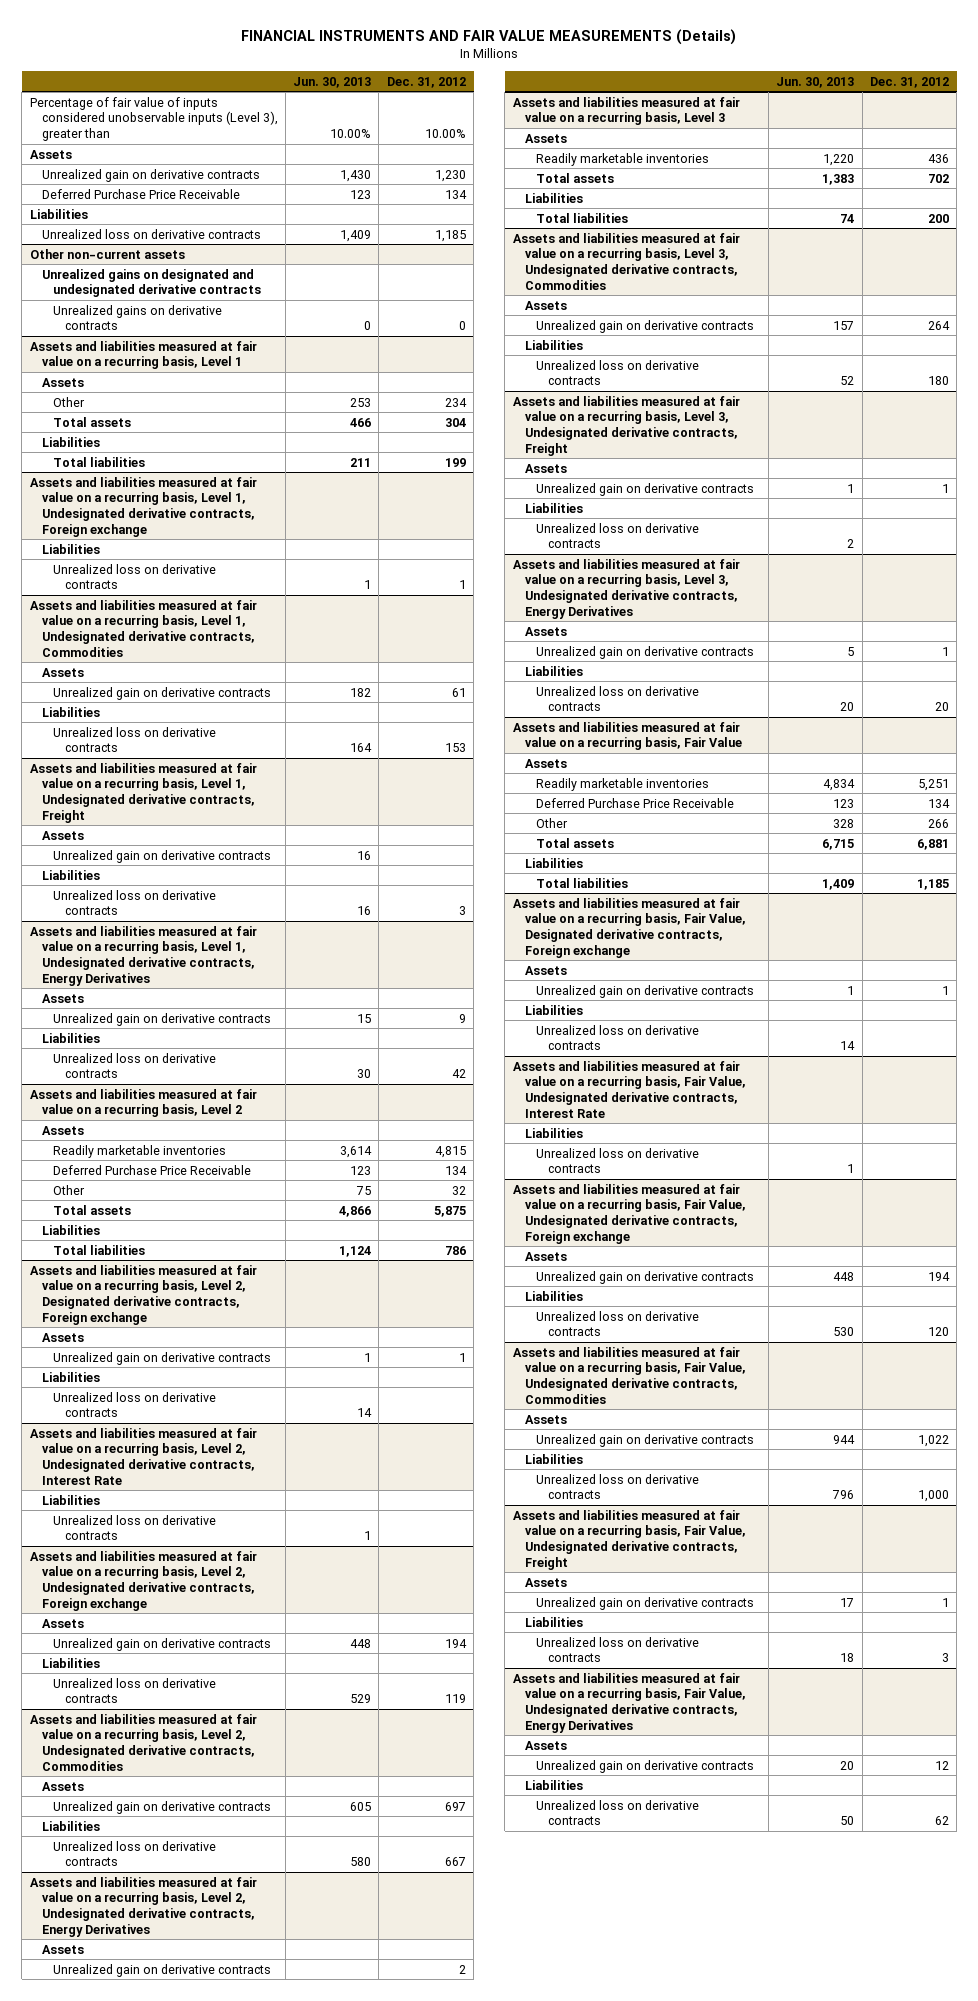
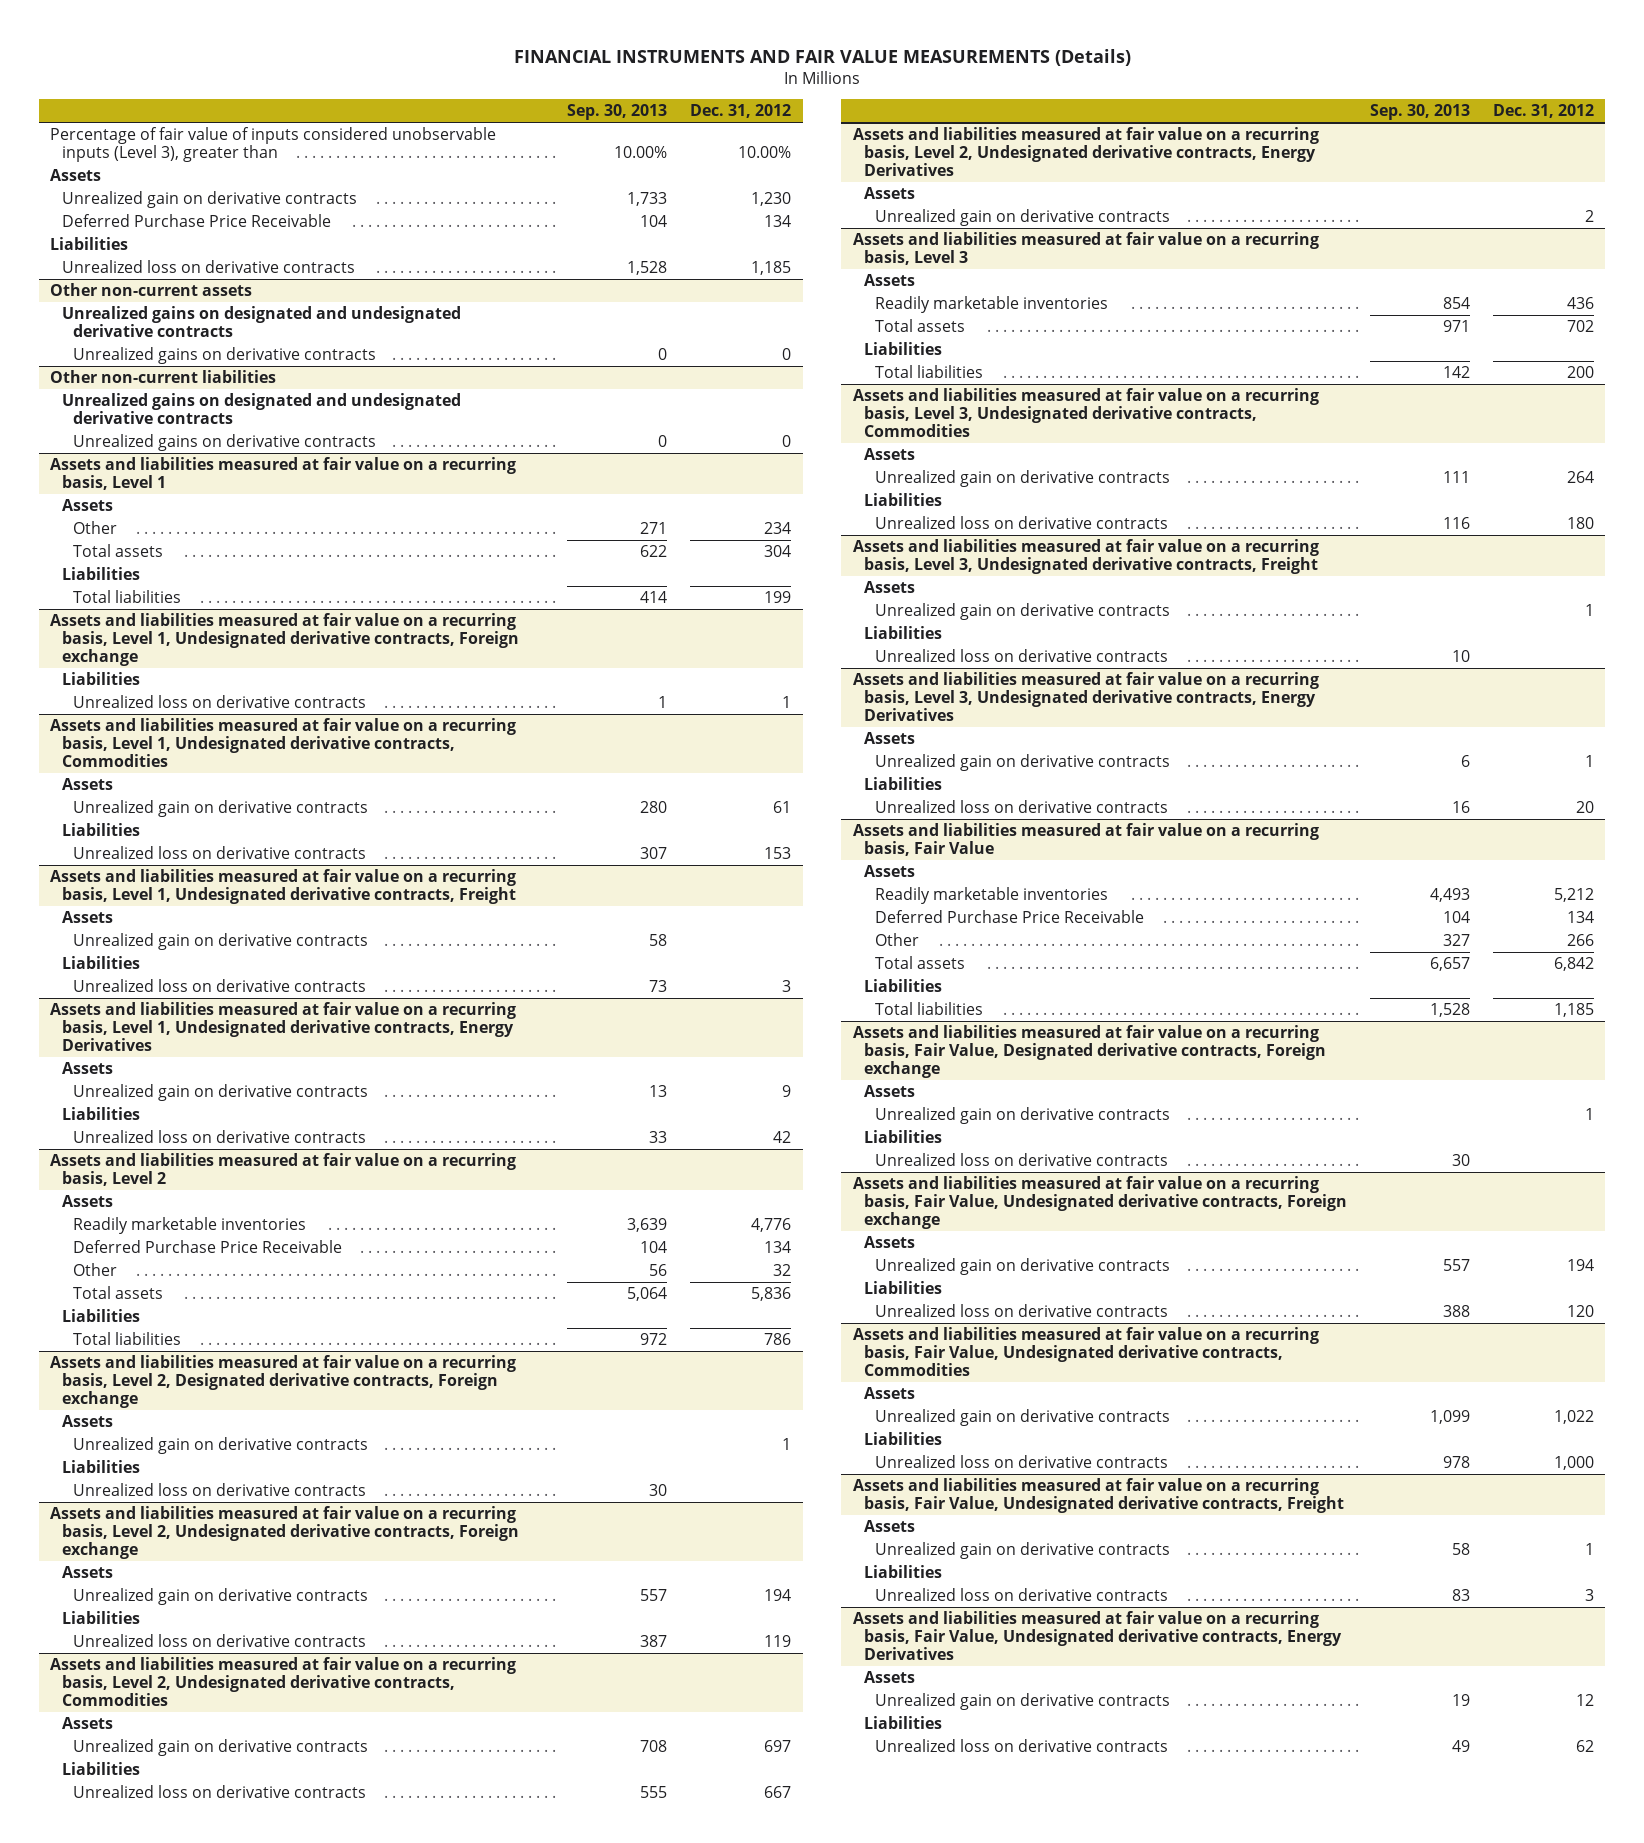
[293,76,372,88] Jun. 30, 2013 -> none
none -> [567,104,668,121] Sep. 30, 2013
none -> [50,369,277,383] Other non-current liabilities
none -> [61,392,461,424] Unrealized gains on designated and undesignated derivative contracts
none -> [72,433,376,451] Unrealized gains on derivative contracts
[434,1145,466,1158] 4,815 -> [751,1217,792,1232] 4,776
[433,1205,466,1217] 5,875 -> [751,1286,792,1301] 5,836
[29,1427,257,1485] Assets and liabilities measured at fair value on a recurring basis, Level 2, Undesignated derivative contracts, Interest Rate -> none
[41,1494,100,1505] Liabilities -> none
[53,1514,217,1541] Unrealized loss on derivative contracts -> none
[917,778,949,791] 5,251 -> [1553,887,1594,902] 5,212
[916,838,949,850] 6,881 -> [1553,956,1594,971] 6,842
[512,1060,746,1118] Assets and liabilities measured at fair value on a recurring basis, Fair Value, Undesignated derivative contracts, Interest Rate -> none
[524,1127,583,1138] Liabilities -> none
[536,1147,700,1174] Unrealized loss on derivative contracts -> none

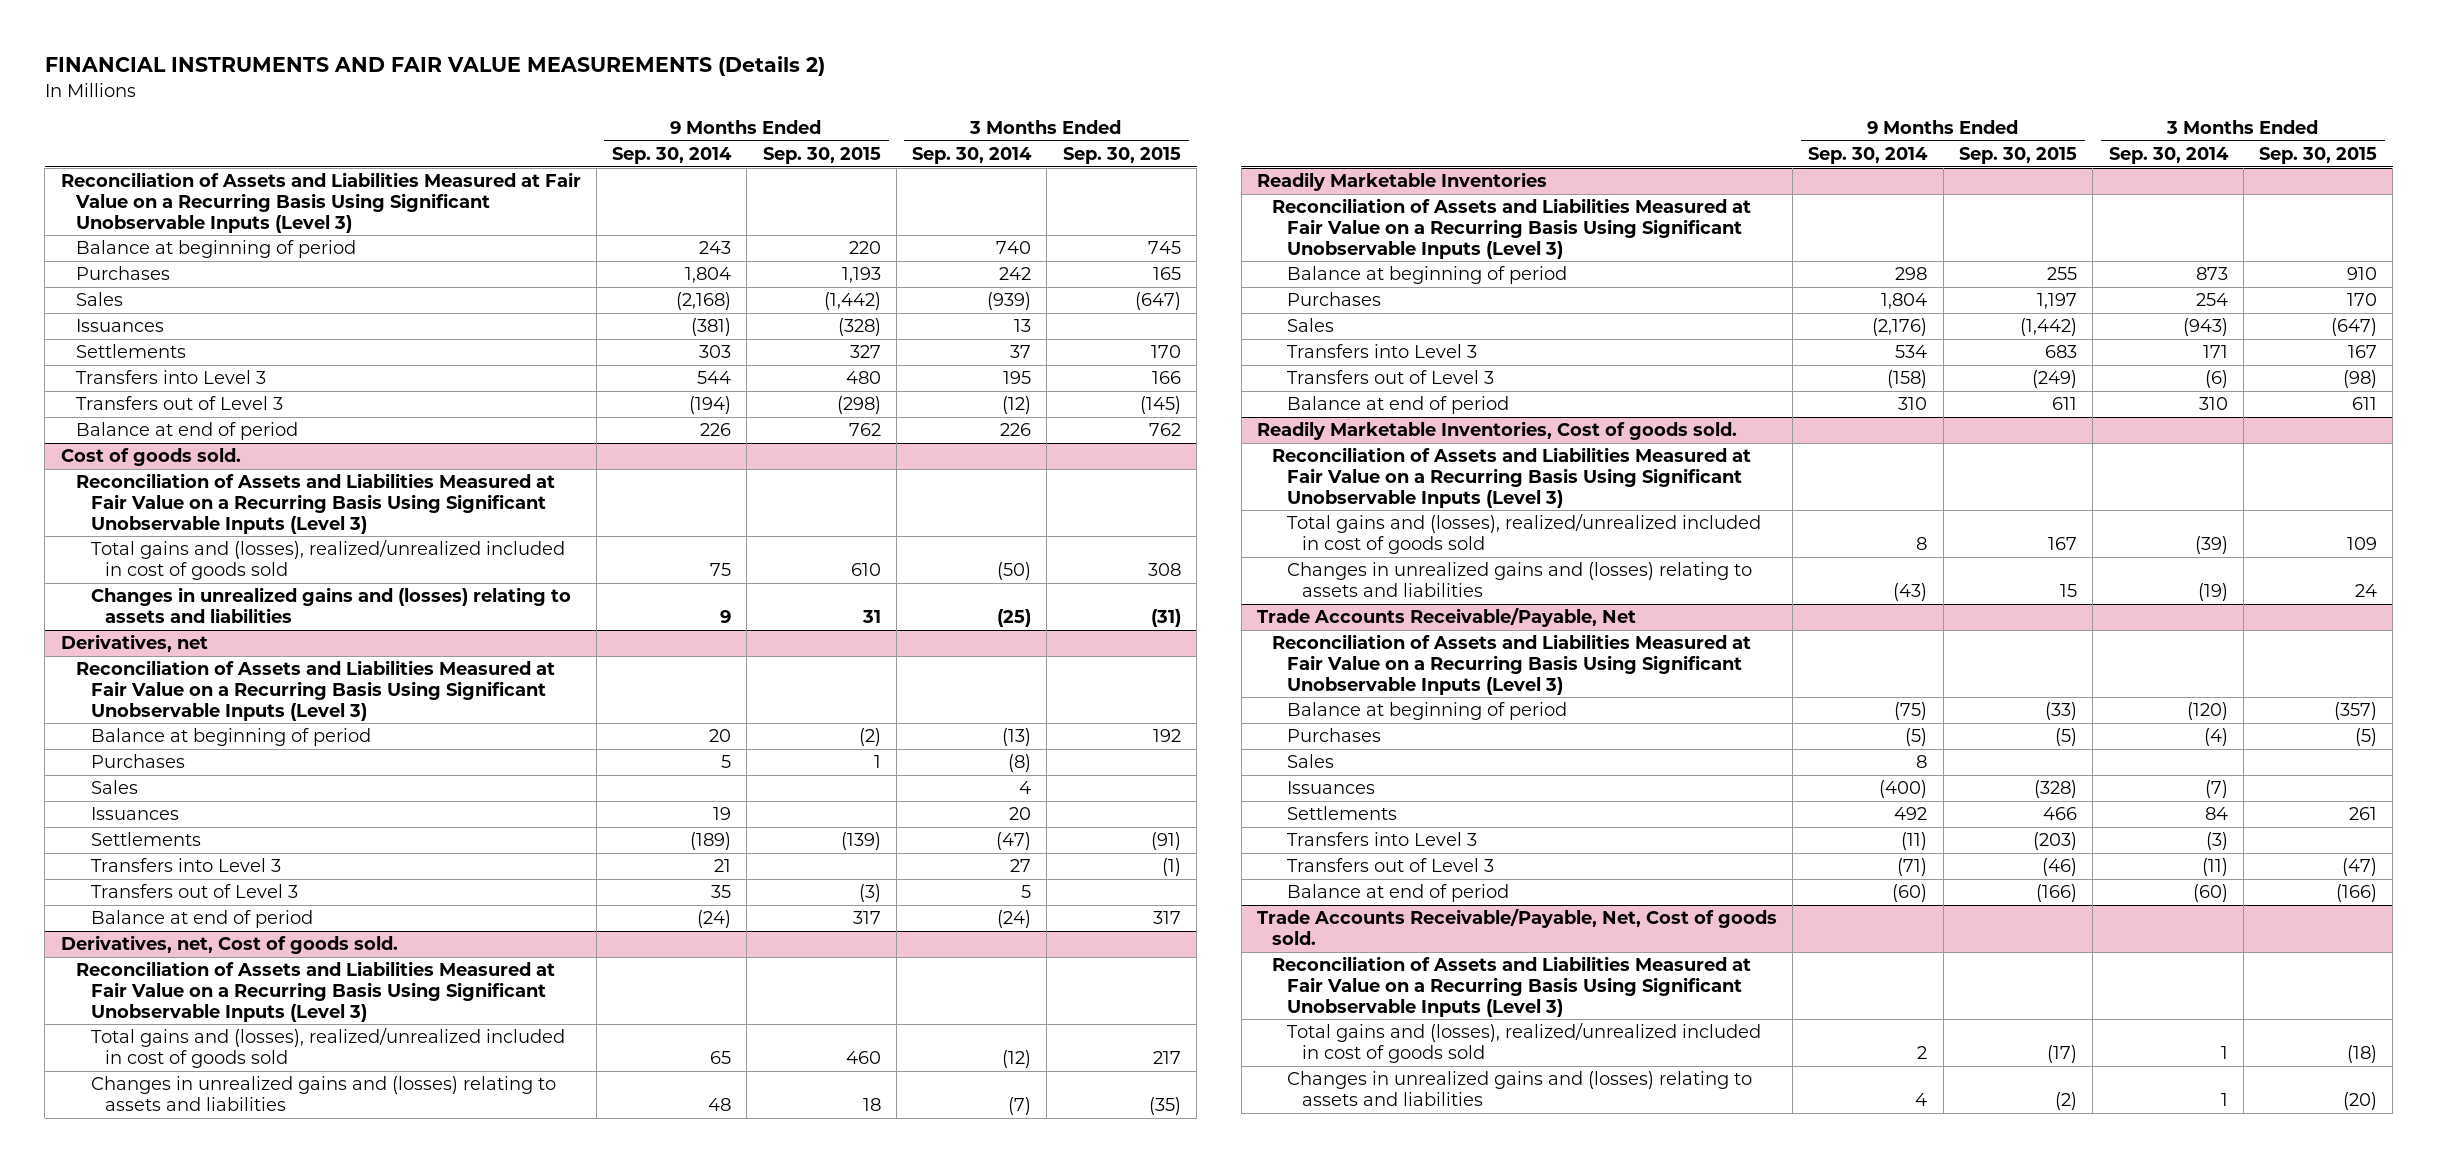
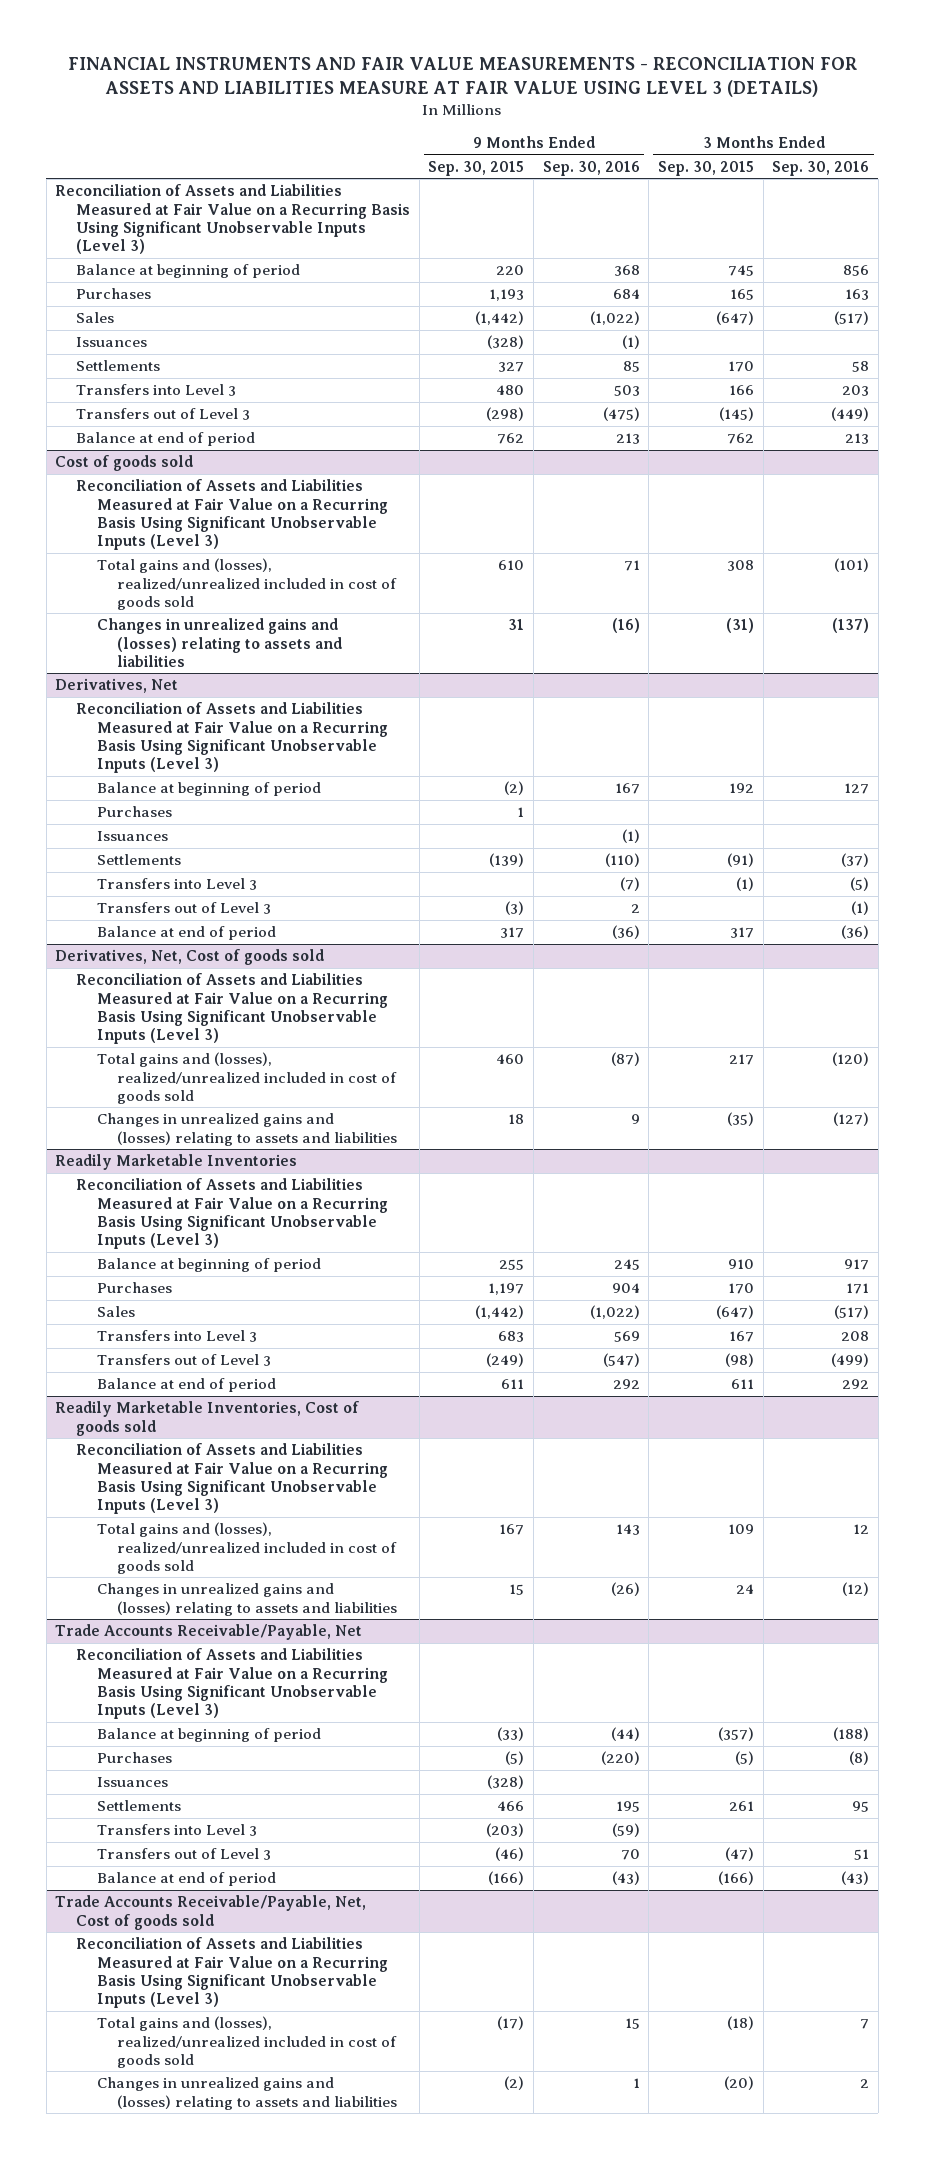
[44,56,825,77] FINANCIAL INSTRUMENTS AND FAIR VALUE MEASUREMENTS (Details 2) -> [68,57,858,98] FINANCIAL INSTRUMENTS AND FAIR VALUE MEASUREMENTS - RECONCILIATION FOR ASSETS AND LIABILITIES MEASURE AT FAIR VALUE USING LEVEL 3 (DETAILS)
[612,146,733,164] Sep. 30, 2014 -> none
[912,146,1033,164] Sep. 30, 2014 -> none
none -> [542,160,640,176] Sep. 30, 2016
none -> [772,160,870,176] Sep. 30, 2016
[60,448,241,467] Cost of goods sold. -> [55,455,194,472] Cost of goods sold
[60,634,208,653] Derivatives, net -> [55,678,179,694] Derivatives, Net
[90,780,138,795] Sales -> none
[60,935,398,955] Derivatives, net, Cost of goods sold. -> [55,949,325,966] Derivatives, Net, Cost of goods sold
[1256,421,1737,441] Readily Marketable Inventories, Cost of goods sold. -> [55,1401,360,1436] Readily Marketable Inventories, Cost of goods sold
[1286,754,1334,769] Sales -> none
[1256,909,1777,945] Trade Accounts Receivable/Payable, Net, Cost of goods sold. -> [55,1895,367,1930] Trade Accounts Receivable/Payable, Net, Cost of goods sold

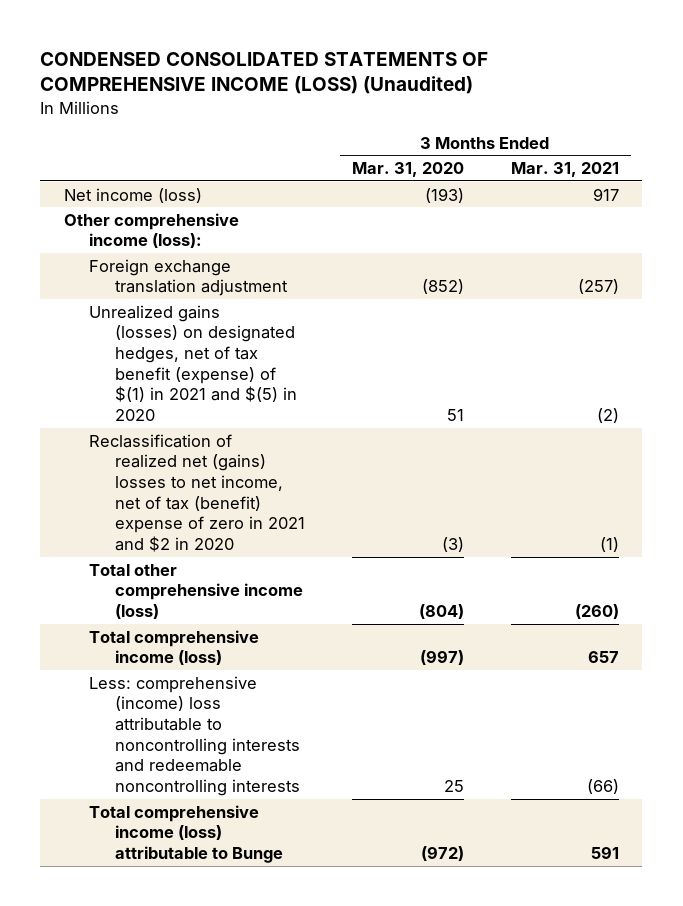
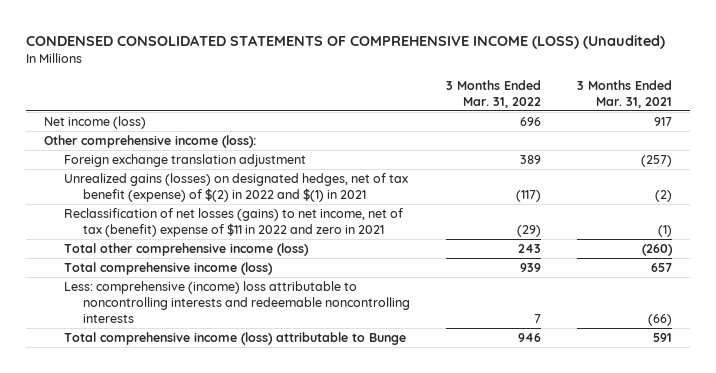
[351,162,464,178] Mar. 31, 2020 -> none
none -> [446,80,542,108] 3 Months Ended Mar. 31, 2022
[89,304,297,421] Unrealized gains (losses) on designated hedges, net of tax benefit (expense) of $(1) in 2021 and $(5) in 2020 -> [63,173,408,202] Unrealized gains (losses) on designated hedges, net of tax benefit (expense) of $(2) in 2022 and $(1) in 2021
[89,433,305,552] Reclassification of realized net (gains) losses to net income, net of tax (benefit) expense of zero in 2021 and $2 in 2020 -> [63,208,403,237] Reclassification of net losses (gains) to net income, net of tax (benefit) expense of $11 in 2022 and zero in 2021

